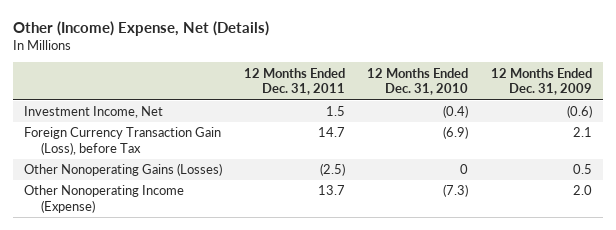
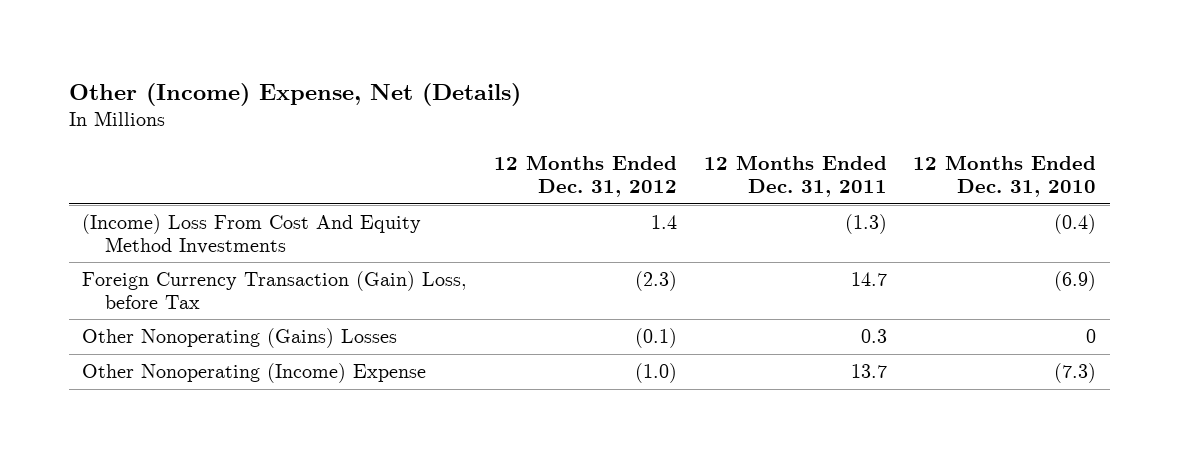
[490,67,592,96] 12 Months Ended Dec. 31, 2009 -> none
none -> [493,155,677,198] 12 Months Ended Dec. 31, 2012
[24,106,164,119] Investment Income, Net -> none
none -> [82,214,422,254] (Income) Loss From Cost And Equity Method Investments
[24,127,222,156] Foreign Currency Transaction Gain (Loss), before Tax -> [82,271,468,309] Foreign Currency Transaction (Gain) Loss, before Tax
[24,163,223,177] Other Nonoperating Gains (Losses) -> [82,328,398,349] Other Nonoperating (Gains) Losses
[320,163,346,177] (2.5) -> [860,329,887,344] 0.3
[24,185,185,214] Other Nonoperating Income (Expense) -> [82,363,427,384] Other Nonoperating (Income) Expense

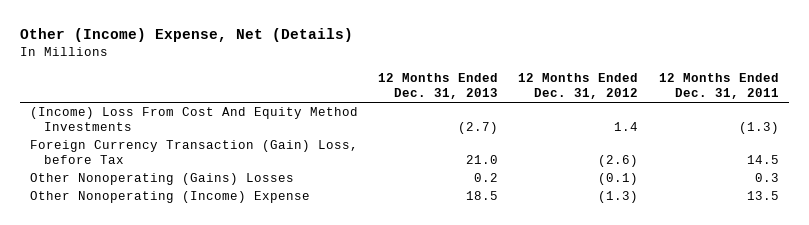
[913,155,1097,198] 12 Months Ended Dec. 31, 2010 -> none
none -> [378,73,499,100] 12 Months Ended Dec. 31, 2013
[634,271,677,292] (2.3) -> [598,155,639,168] (2.6)
[850,272,887,287] 14.7 -> [746,155,779,165] 14.5
[634,363,677,384] (1.0) -> [598,191,639,204] (1.3)
[850,364,887,379] 13.7 -> [746,191,779,201] 13.5

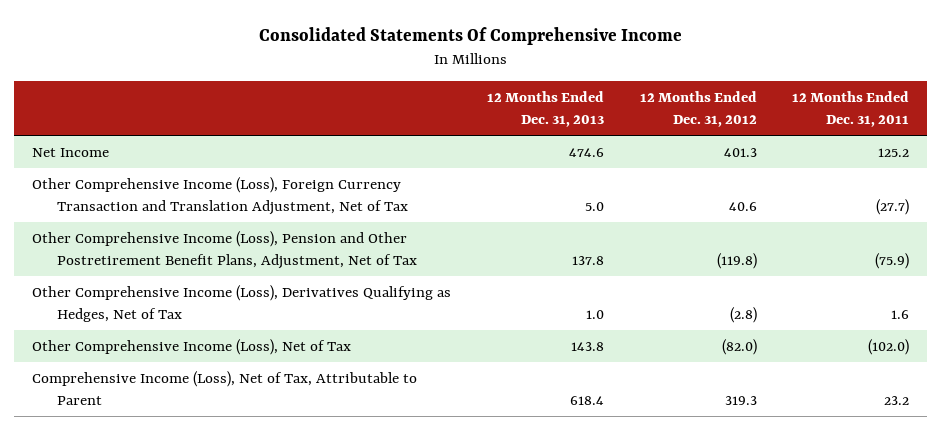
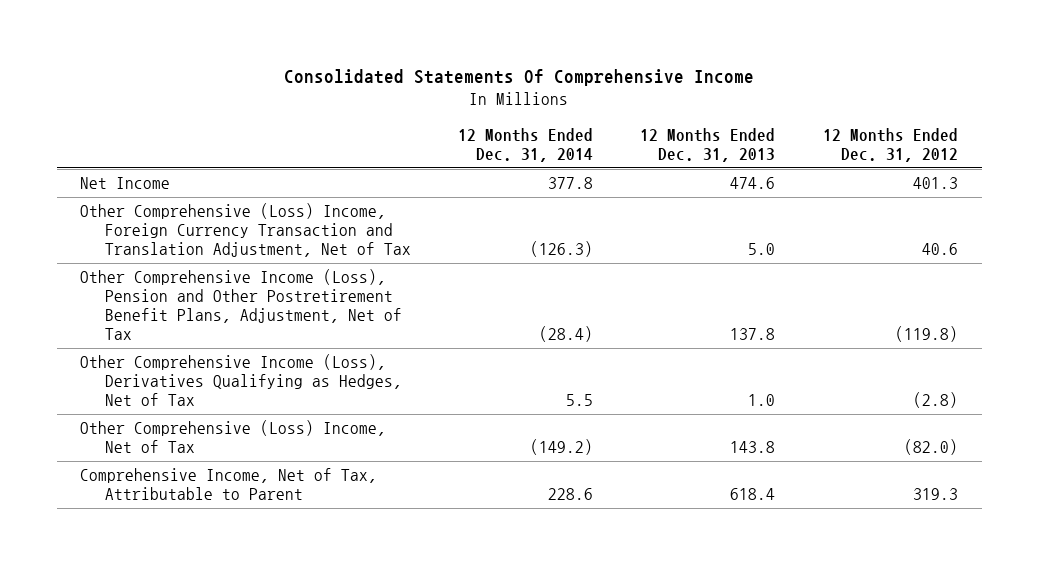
[792,90,910,128] 12 Months Ended Dec. 31, 2011 -> none
none -> [458,127,594,162] 12 Months Ended Dec. 31, 2014
[32,176,408,216] Other Comprehensive Income (Loss), Foreign Currency Transaction and Translation Adjustment, Net of Tax -> [80,203,411,258] Other Comprehensive (Loss) Income, Foreign Currency Transaction and Translation Adjustment, Net of Tax
[32,338,352,355] Other Comprehensive Income (Loss), Net of Tax -> [80,420,387,454] Other Comprehensive (Loss) Income, Net of Tax
[32,370,418,406] Comprehensive Income (Loss), Net of Tax, Attributable to Parent -> [80,468,378,501] Comprehensive Income, Net of Tax, Attributable to Parent

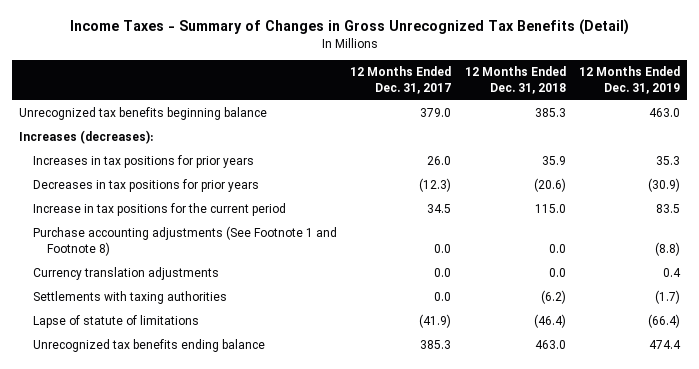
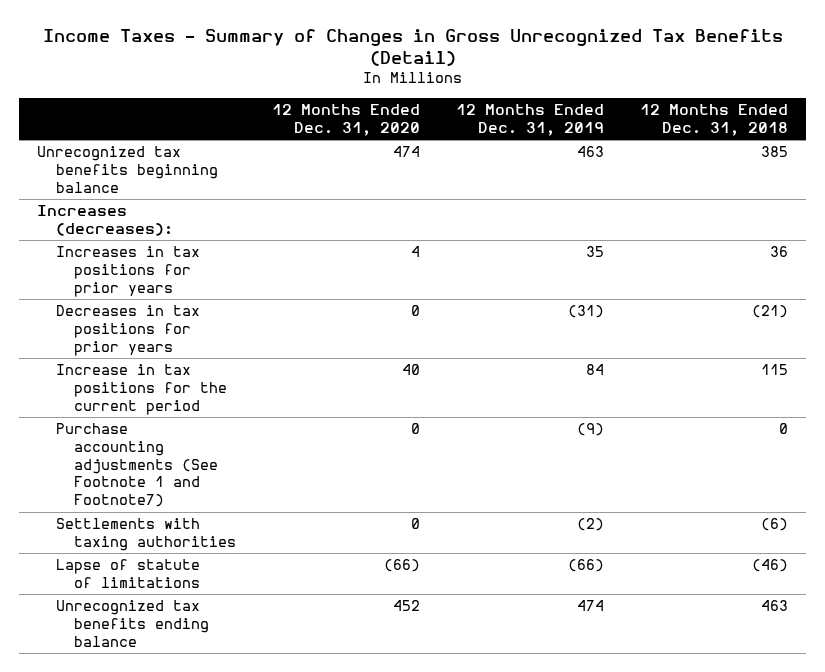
[350,66,452,94] 12 Months Ended Dec. 31, 2017 -> none
none -> [271,104,420,136] 12 Months Ended Dec. 31, 2020
[534,108,566,118] 385.3 -> [760,146,788,158] 385
[649,108,681,118] 463.0 -> [576,146,604,158] 463
[32,267,219,281] Currency translation adjustments -> none
[541,156,566,166] 35.9 -> [769,246,788,258] 36
[656,156,681,166] 35.3 -> [585,246,604,258] 35
[533,178,566,193] (20.6) -> [751,305,788,319] (21)
[648,178,681,193] (30.9) -> [567,305,604,319] (31)
[534,204,566,214] 115.0 -> [760,364,788,376] 115
[656,204,681,214] 83.5 -> [585,364,604,376] 84
[32,226,337,257] Purchase accounting adjustments (See Footnote 1 and Footnote 8) -> [55,423,218,508] Purchase accounting adjustments (See Footnote 1 and Footnote7)
[548,244,566,254] 0.0 -> [778,423,788,435] 0
[655,242,681,257] (8.8) -> [576,423,604,437] (9)
[540,290,566,305] (6.2) -> [760,518,788,532] (6)
[655,290,681,305] (1.7) -> [576,518,604,532] (2)
[533,314,566,329] (46.4) -> [751,559,788,573] (46)
[648,314,681,329] (66.4) -> [567,559,604,573] (66)
[534,340,566,350] 463.0 -> [760,600,788,612] 463
[649,340,682,350] 474.4 -> [576,600,604,612] 474

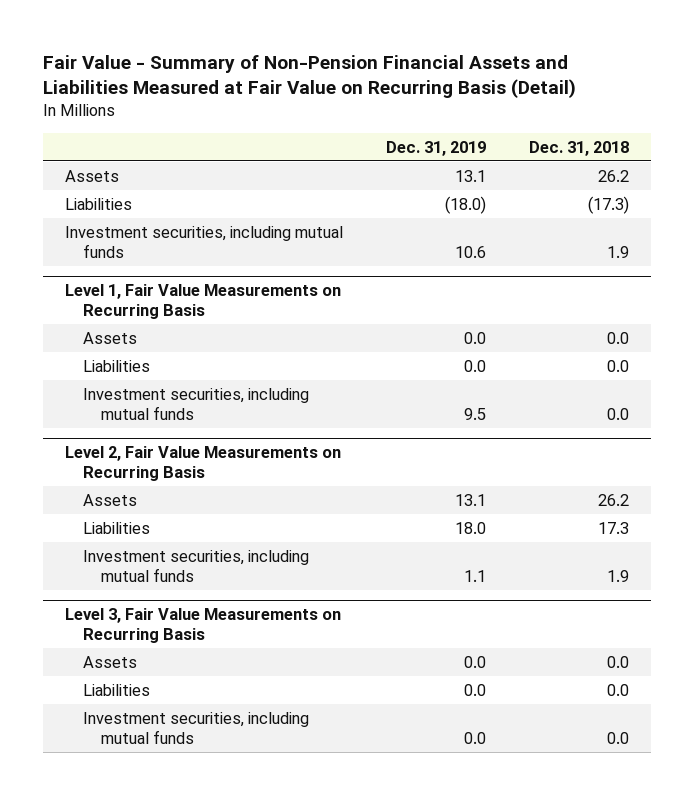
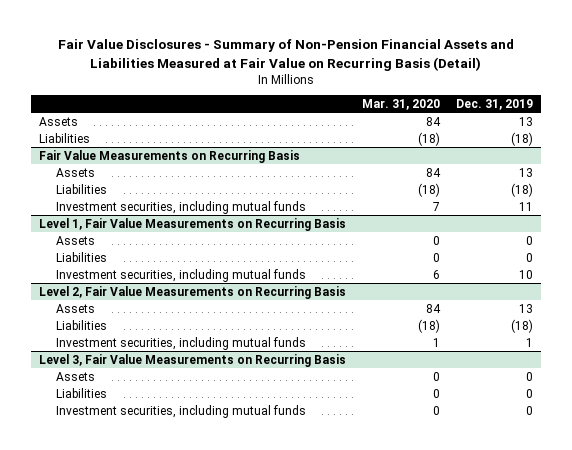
[43,54,577,99] Fair Value - Summary of Non-Pension Financial Assets and Liabilities Measured at Fair Value on Recurring Basis (Detail) -> [58,39,515,71] Fair Value Disclosures - Summary of Non-Pension Financial Assets and Liabilities Measured at Fair Value on Recurring Basis (Detail)
[529,140,630,156] Dec. 31, 2018 -> none
none -> [362,99,441,111] Mar. 31, 2020
[454,169,486,182] 13.1 -> [519,116,534,126] 13
[444,195,486,214] (18.0) -> [511,131,534,146] (18)
none -> [39,149,301,163] Fair Value Measurements on Recurring Basis
none -> [56,167,96,177] Assets
none -> [56,183,108,194] Liabilities
[454,246,486,259] 10.6 -> [519,201,534,211] 11
[463,331,486,344] 0.0 -> [526,235,534,245] 0
[463,359,486,372] 0.0 -> [526,252,534,262] 0
[463,408,486,421] 9.5 -> [519,269,534,279] 10
[454,493,486,506] 13.1 -> [519,303,534,313] 13
[454,521,486,534] 18.0 -> [511,318,534,333] (18)
[463,570,486,583] 1.1 -> [526,337,534,347] 1
[463,655,486,668] 0.0 -> [526,371,534,381] 0
[463,683,486,696] 0.0 -> [526,388,534,398] 0
[463,732,486,745] 0.0 -> [526,405,534,415] 0

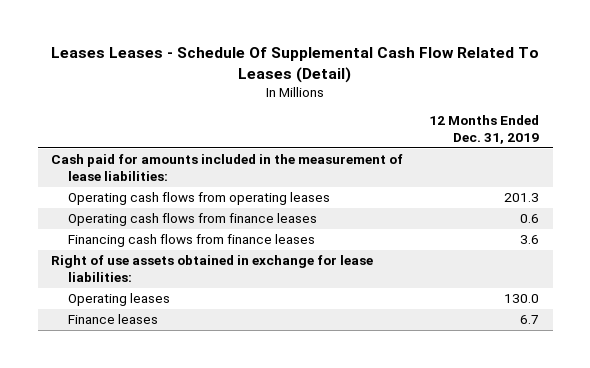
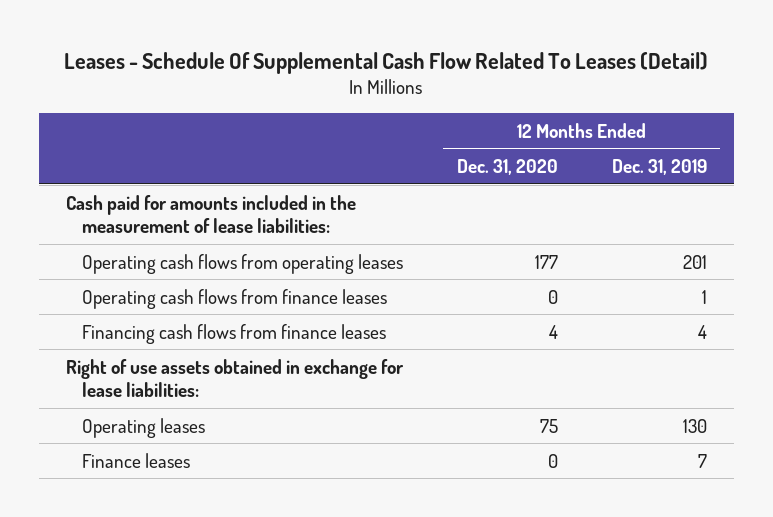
[51,47,540,83] Leases Leases - Schedule Of Supplemental Cash Flow Related To Leases (Detail) -> [64,51,709,74] Leases - Schedule Of Supplemental Cash Flow Related To Leases (Detail)
none -> [456,159,558,176] Dec. 31, 2020
[504,193,540,203] 201.3 -> [682,254,707,269] 201
[520,214,540,224] 0.6 -> [701,289,707,304] 1
[520,235,540,245] 3.6 -> [697,324,707,339] 4
[504,294,540,304] 130.0 -> [682,418,707,433] 130
[520,315,540,325] 6.7 -> [697,453,707,468] 7

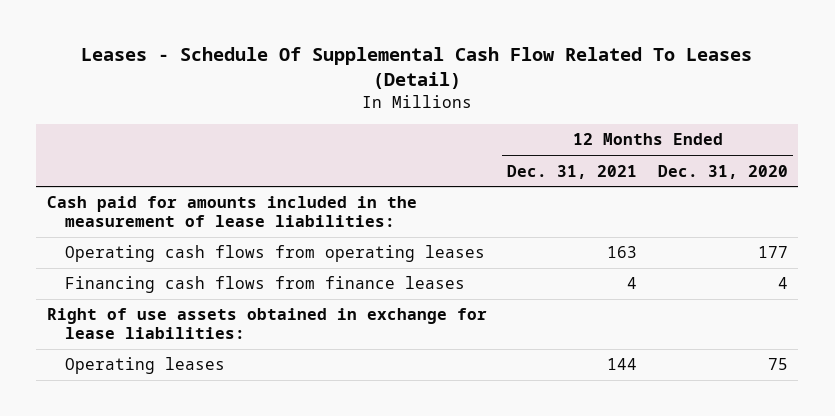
[611,159,707,176] Dec. 31, 2019 -> none
none -> [507,164,638,179] Dec. 31, 2021
[81,288,387,309] Operating cash flows from finance leases -> none
[81,452,190,468] Finance leases -> none

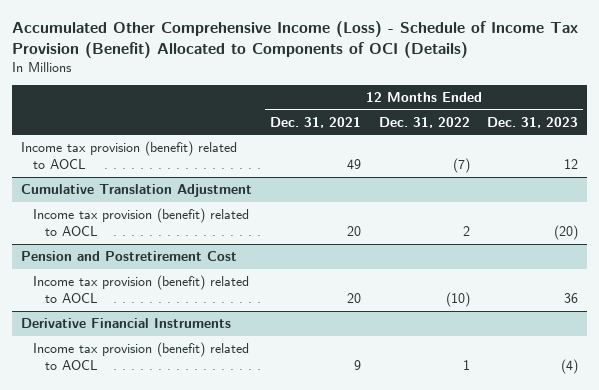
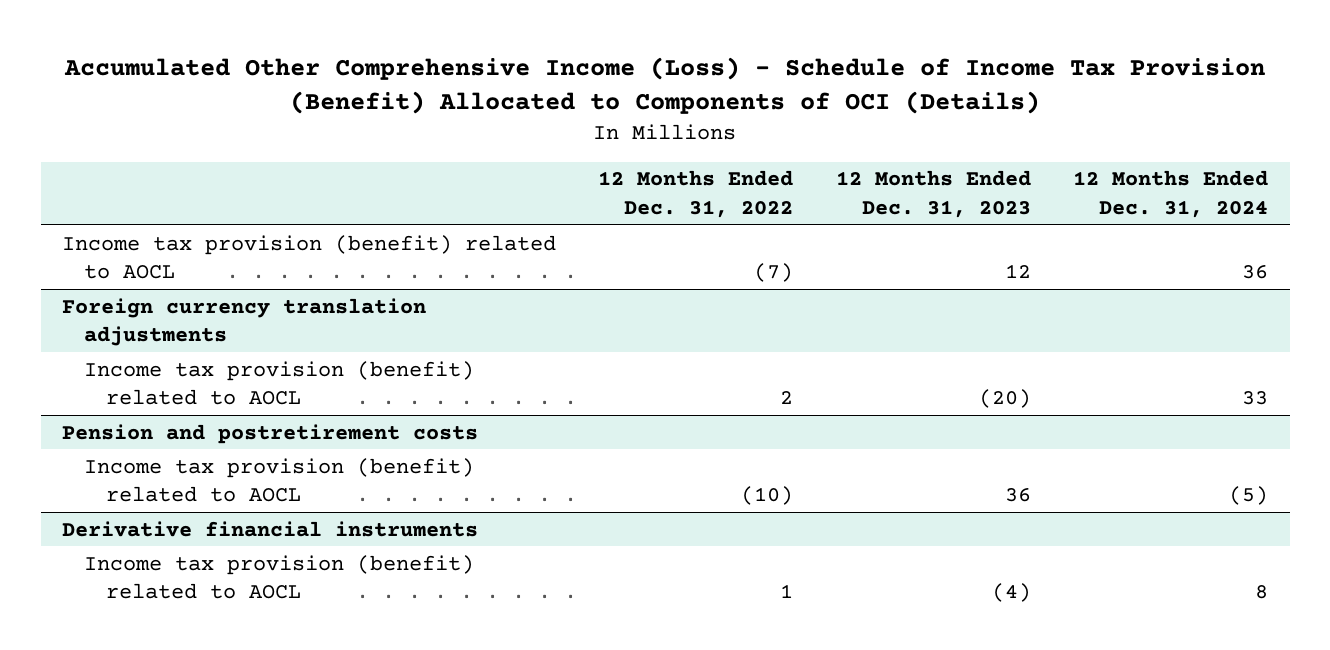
[269,116,361,128] Dec. 31, 2021 -> none
none -> [1073,170,1269,219] 12 Months Ended Dec. 31, 2024
[21,184,253,198] Cumulative Translation Adjustment -> [61,297,426,347] Foreign currency translation adjustments
[21,251,238,262] Pension and Postretirement Cost -> [61,423,478,444] Pension and postretirement costs
[21,318,232,329] Derivative Financial Instruments -> [61,520,478,537] Derivative financial instruments

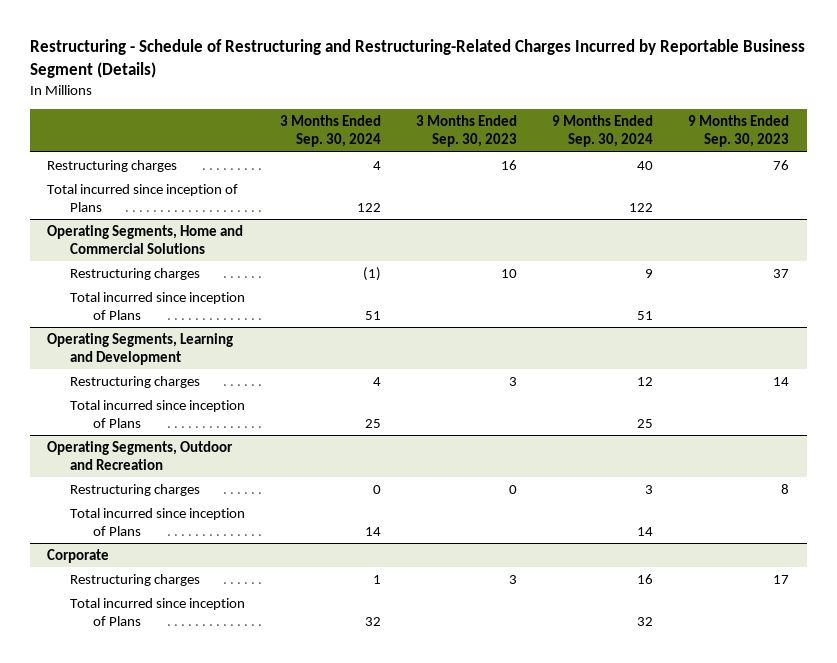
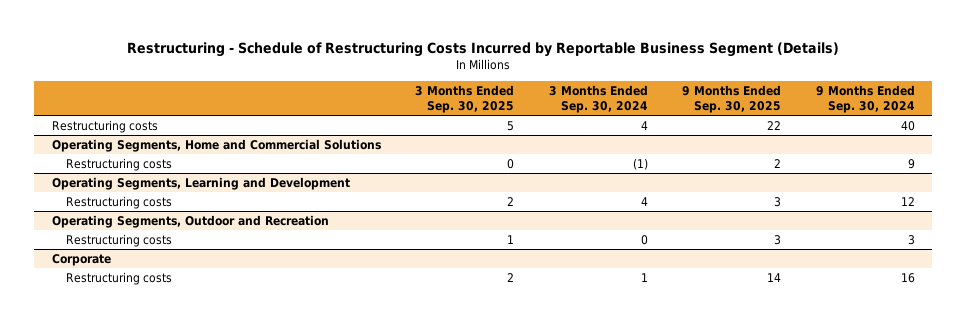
[29,39,805,78] Restructuring - Schedule of Restructuring and Restructuring-Related Charges Incurred by Reportable Business Segment (Details) -> [127,42,840,58] Restructuring - Schedule of Restructuring Costs Incurred by Reportable Business Segment (Details)
[416,114,518,148] 3 Months Ended Sep. 30, 2023 -> none
[688,114,790,148] 9 Months Ended Sep. 30, 2023 -> none
none -> [415,85,515,114] 3 Months Ended Sep. 30, 2025
none -> [682,85,782,114] 9 Months Ended Sep. 30, 2025
[47,183,239,213] Total incurred since inception of Plans -> none
[47,159,178,172] Restructuring charges -> [51,119,158,133] Restructuring costs
[69,291,245,321] Total incurred since inception of Plans -> none
[69,267,200,280] Restructuring charges -> [65,157,172,171] Restructuring costs
[69,399,245,429] Total incurred since inception of Plans -> none
[69,375,200,388] Restructuring charges -> [65,195,172,209] Restructuring costs
[69,507,245,537] Total incurred since inception of Plans -> none
[69,483,200,496] Restructuring charges -> [65,233,172,247] Restructuring costs
[69,597,245,627] Total incurred since inception of Plans -> none
[69,573,200,586] Restructuring charges -> [65,271,172,285] Restructuring costs

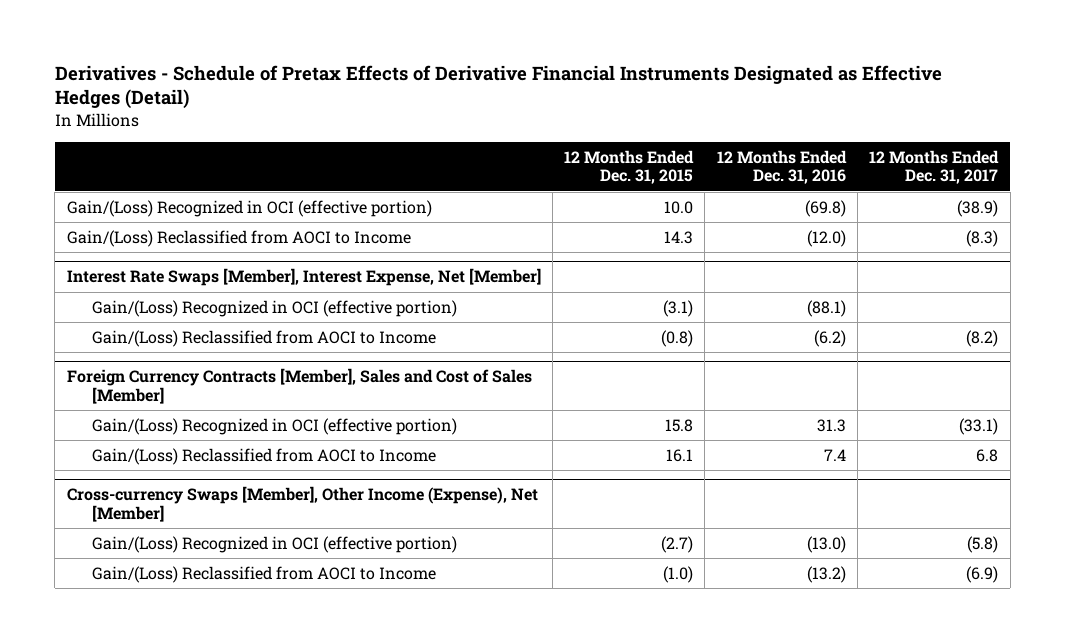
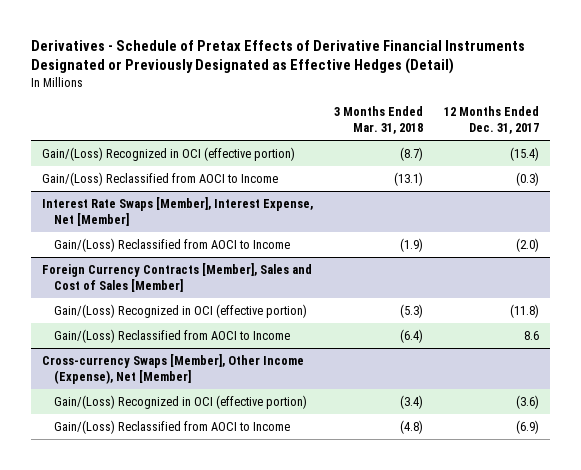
[54,64,942,110] Derivatives - Schedule of Pretax Effects of Derivative Financial Instruments Designated as Effective Hedges (Detail) -> [31,39,526,75] Derivatives - Schedule of Pretax Effects of Derivative Financial Instruments Designated or Previously Designated as Effective Hedges (Detail)
[564,149,695,185] 12 Months Ended Dec. 31, 2015 -> none
[716,149,847,185] 12 Months Ended Dec. 31, 2016 -> none
none -> [334,106,424,135] 3 Months Ended Mar. 31, 2018
[957,199,999,217] (38.9) -> [510,146,540,161] (15.4)
[966,229,999,247] (8.3) -> [516,171,540,186] (0.3)
[91,299,457,317] Gain/(Loss) Recognized in OCI (effective portion) -> none
[966,329,999,347] (8.2) -> [516,237,540,252] (2.0)
[959,417,999,435] (33.1) -> [510,303,540,318] (11.8)
[976,448,999,462] 6.8 -> [524,330,540,340] 8.6
[967,535,999,553] (5.8) -> [516,394,540,409] (3.6)

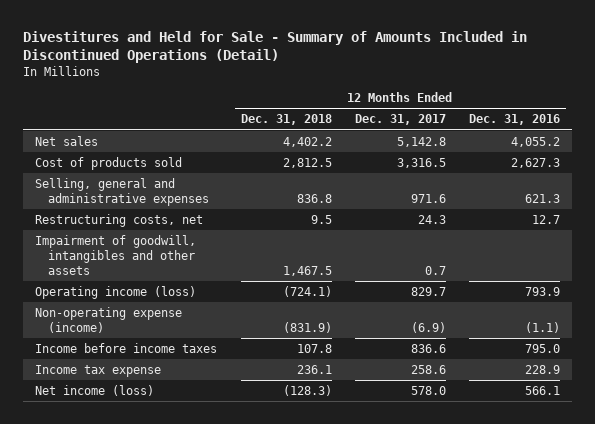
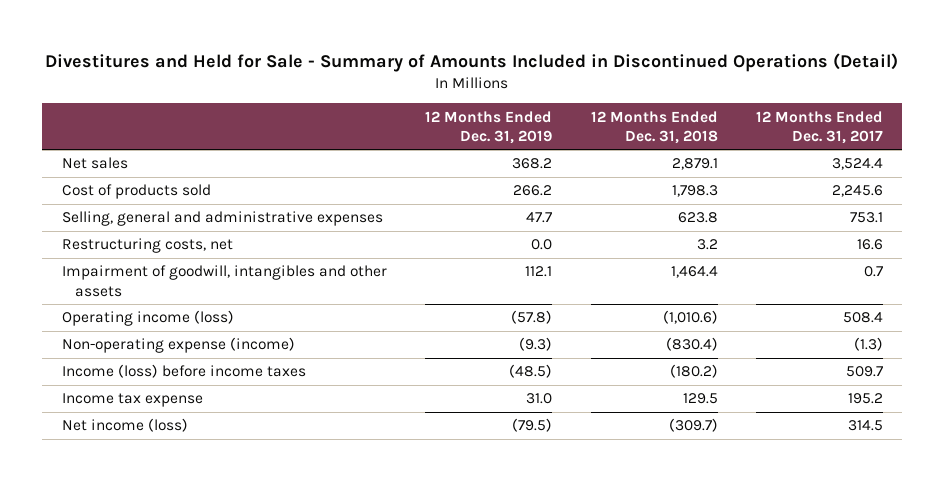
[469,114,561,126] Dec. 31, 2016 -> none
none -> [425,110,553,144] 12 Months Ended Dec. 31, 2019
[282,136,332,147] 4,402.2 -> [671,158,718,171] 2,879.1
[396,136,446,147] 5,142.8 -> [832,158,884,171] 3,524.4
[282,157,332,168] 2,812.5 -> [671,185,718,198] 1,798.3
[396,157,446,168] 3,316.5 -> [832,185,884,198] 2,245.6
[296,193,332,203] 836.8 -> [677,212,718,224] 623.8
[410,193,446,203] 971.6 -> [850,212,884,224] 753.1
[310,214,332,224] 9.5 -> [696,239,718,251] 3.2
[417,214,446,224] 24.3 -> [857,239,884,251] 16.6
[282,265,332,276] 1,467.5 -> [670,266,718,279] 1,464.4
[282,285,332,297] (724.1) -> [662,310,718,325] (1,010.6)
[410,286,446,296] 829.7 -> [843,312,884,324] 508.4
[282,321,332,333] (831.9) -> [665,337,718,352] (830.4)
[410,321,446,333] (6.9) -> [854,337,884,352] (1.3)
[35,342,218,353] Income before income taxes -> [61,364,306,379] Income (loss) before income taxes
[296,343,332,353] 107.8 -> [669,364,718,379] (180.2)
[410,343,446,353] 836.6 -> [846,366,884,378] 509.7
[296,364,332,374] 236.1 -> [682,393,718,405] 129.5
[410,364,446,374] 258.6 -> [848,393,884,405] 195.2
[282,384,332,396] (128.3) -> [668,418,718,433] (309.7)
[410,385,446,395] 578.0 -> [848,420,884,432] 314.5

